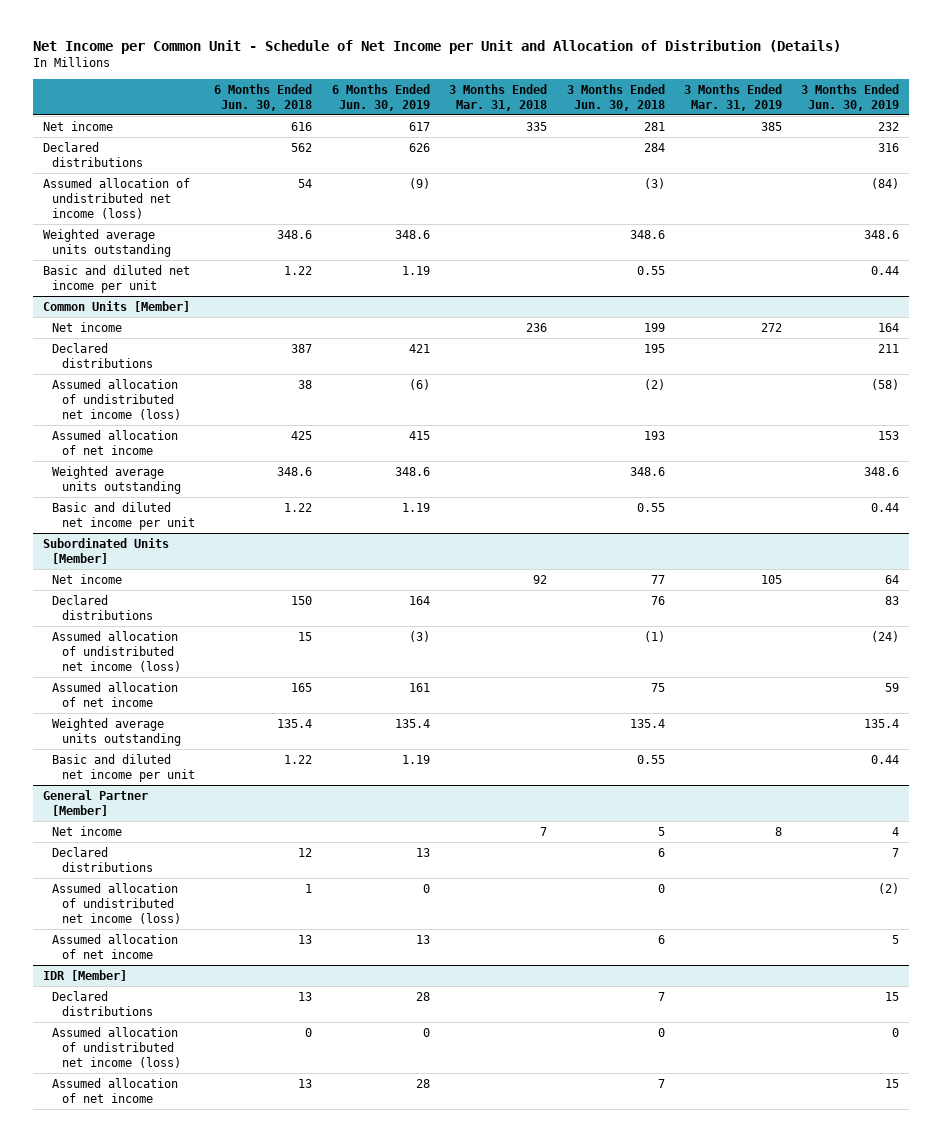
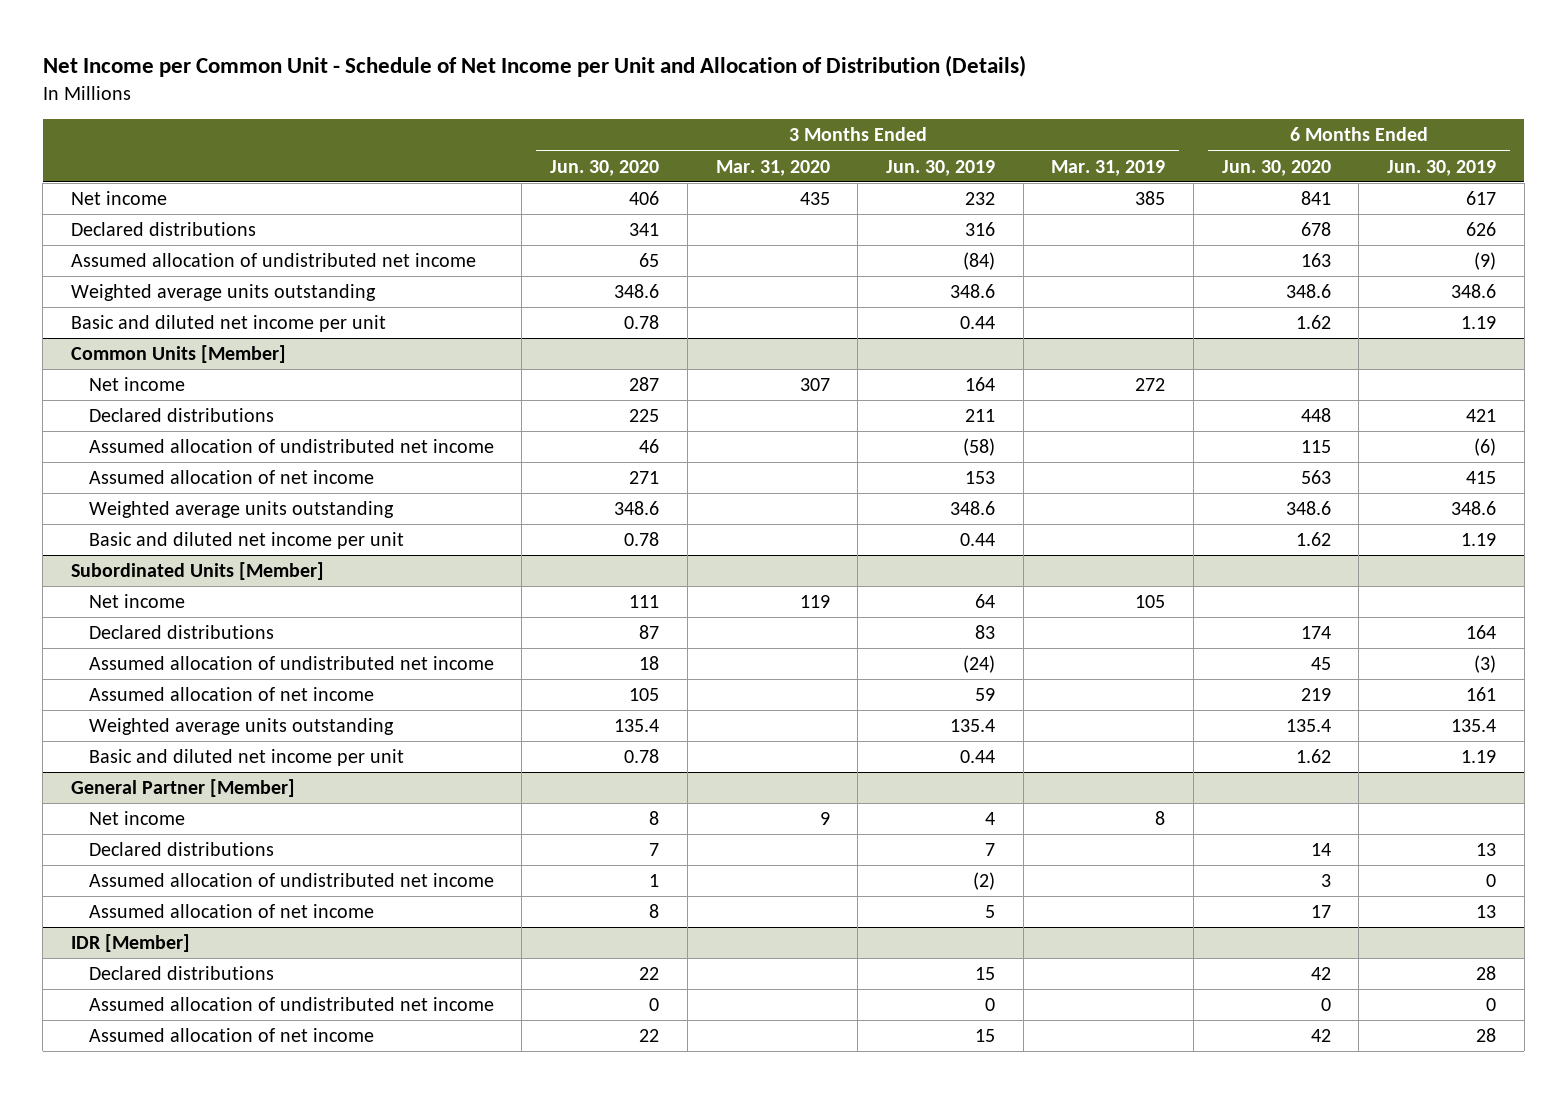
[214,83,313,111] 6 Months Ended Jun. 30, 2018 -> none
[449,83,548,111] 3 Months Ended Mar. 31, 2018 -> none
[566,83,665,111] 3 Months Ended Jun. 30, 2018 -> none
none -> [550,159,660,176] Jun. 30, 2020
none -> [715,159,830,176] Mar. 31, 2020
none -> [1221,159,1331,176] Jun. 30, 2020
[42,177,190,219] Assumed allocation of undistributed net income (loss) -> [71,253,477,268] Assumed allocation of undistributed net income
[52,378,181,420] Assumed allocation of undistributed net income (loss) -> [88,439,494,454] Assumed allocation of undistributed net income
[52,630,181,672] Assumed allocation of undistributed net income (loss) -> [88,656,494,671] Assumed allocation of undistributed net income
[52,882,181,924] Assumed allocation of undistributed net income (loss) -> [88,873,494,888] Assumed allocation of undistributed net income
[52,1026,181,1068] Assumed allocation of undistributed net income (loss) -> [88,997,494,1012] Assumed allocation of undistributed net income

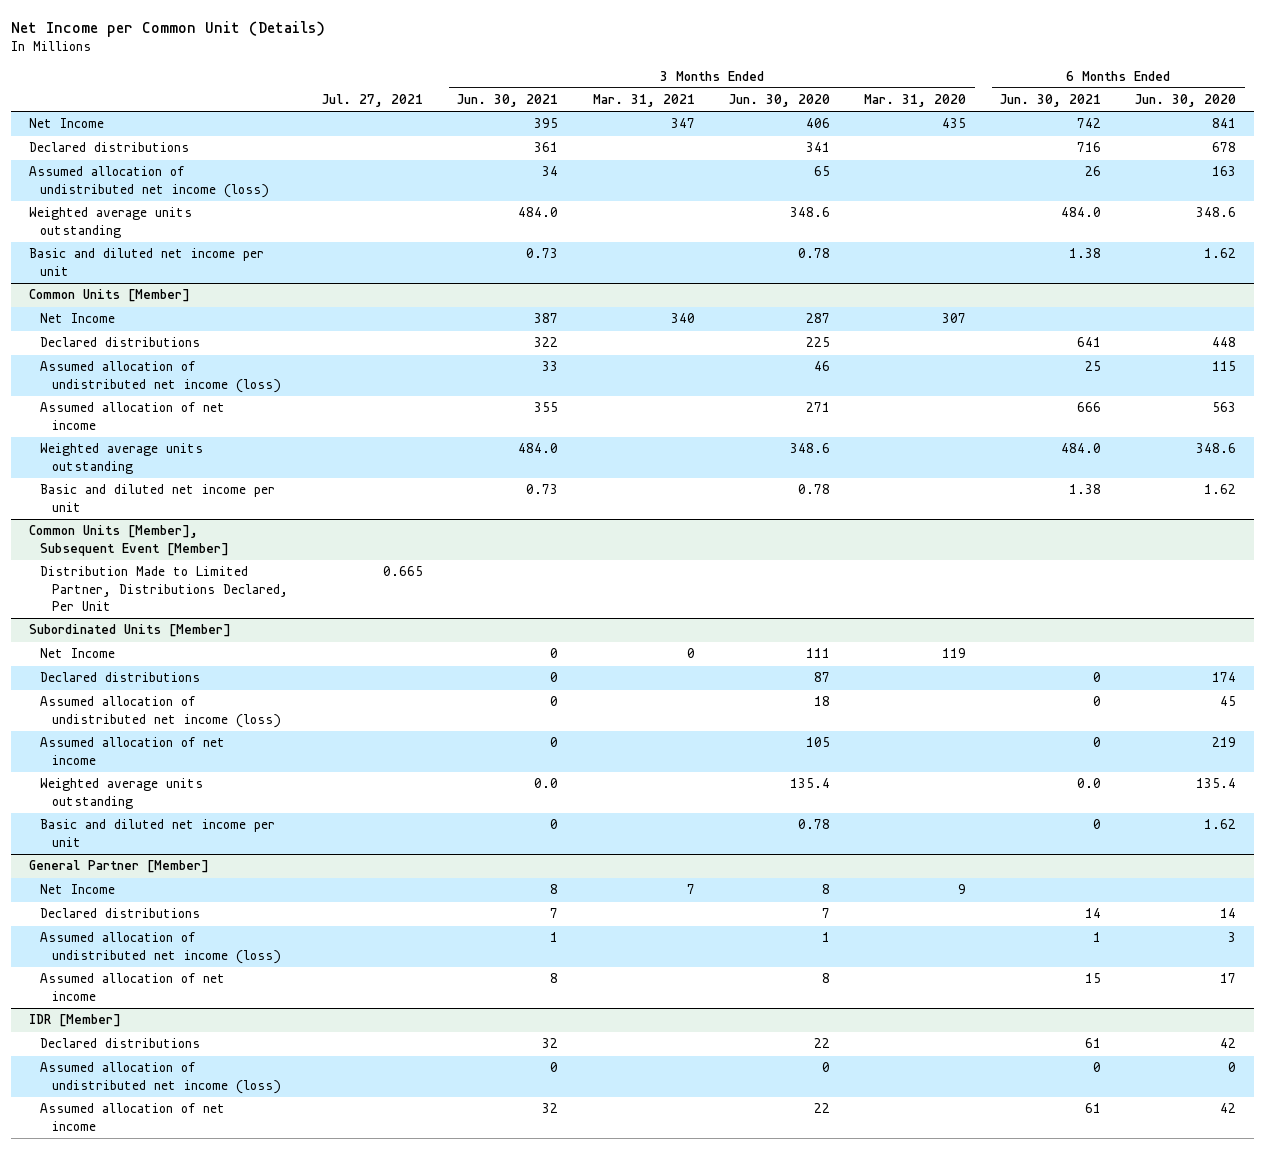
[42,55,1026,78] Net Income per Common Unit - Schedule of Net Income per Unit and Allocation of Distribution (Details) -> [11,20,326,37] Net Income per Common Unit (Details)
[885,159,995,176] Jun. 30, 2019 -> none
[1051,159,1166,176] Mar. 31, 2019 -> none
[1387,159,1497,176] Jun. 30, 2019 -> none
none -> [322,94,424,108] Jul. 27, 2021
none -> [457,94,559,108] Jun. 30, 2021
none -> [592,94,695,108] Mar. 31, 2021
none -> [1000,94,1102,108] Jun. 30, 2021
[71,191,168,206] Net income -> [28,118,104,129] Net Income
[71,253,477,268] Assumed allocation of undistributed net income -> [28,166,270,198] Assumed allocation of undistributed net income (loss)
[88,377,185,392] Net income -> [40,313,116,324] Net Income
[88,439,494,454] Assumed allocation of undistributed net income -> [40,361,281,393] Assumed allocation of undistributed net income (loss)
none -> [28,525,230,556] Common Units [Member], Subsequent Event [Member]
none -> [40,566,288,612] Distribution Made to Limited Partner, Distributions Declared, Per Unit
[88,594,185,609] Net income -> [40,648,116,659] Net Income
[88,656,494,671] Assumed allocation of undistributed net income -> [40,696,281,728] Assumed allocation of undistributed net income (loss)
[88,811,185,826] Net income -> [40,884,116,895] Net Income
[88,873,494,888] Assumed allocation of undistributed net income -> [40,932,281,964] Assumed allocation of undistributed net income (loss)
[88,997,494,1012] Assumed allocation of undistributed net income -> [40,1062,281,1094] Assumed allocation of undistributed net income (loss)

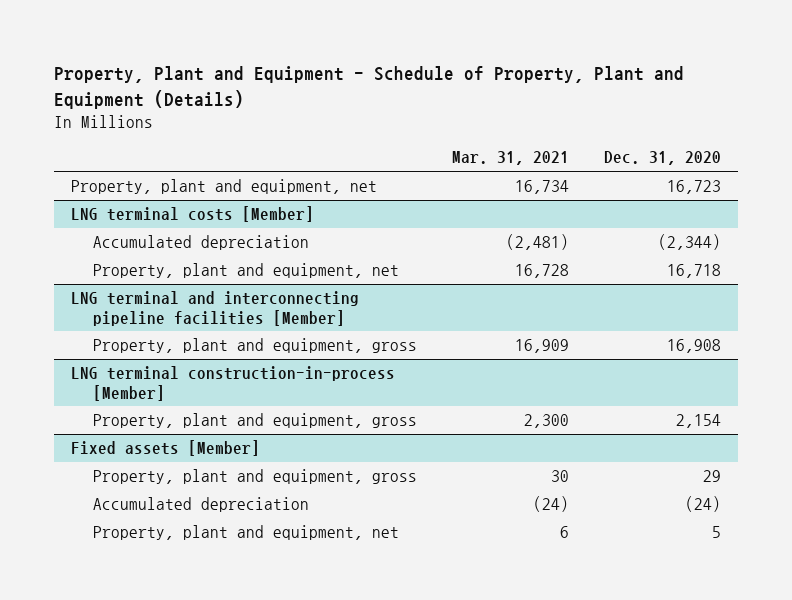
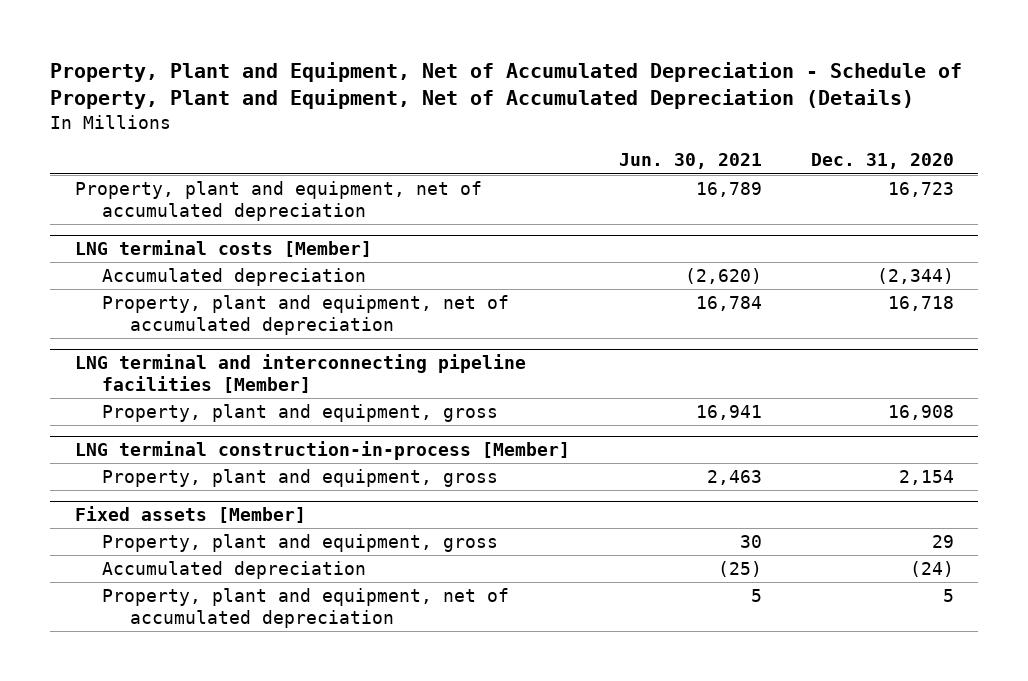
[53,66,684,109] Property, Plant and Equipment - Schedule of Property, Plant and Equipment (Details) -> [50,61,963,109] Property, Plant and Equipment, Net of Accumulated Depreciation - Schedule of Property, Plant and Equipment, Net of Accumulated Depreciation (Details)
[452,151,570,166] Mar. 31, 2021 -> none
none -> [618,153,762,170] Jun. 30, 2021
[71,179,378,195] Property, plant and equipment, net -> [74,181,482,222] Property, plant and equipment, net of accumulated depreciation
[93,263,400,279] Property, plant and equipment, net -> [102,295,510,336] Property, plant and equipment, net of accumulated depreciation
[93,525,400,541] Property, plant and equipment, net -> [102,588,510,629] Property, plant and equipment, net of accumulated depreciation

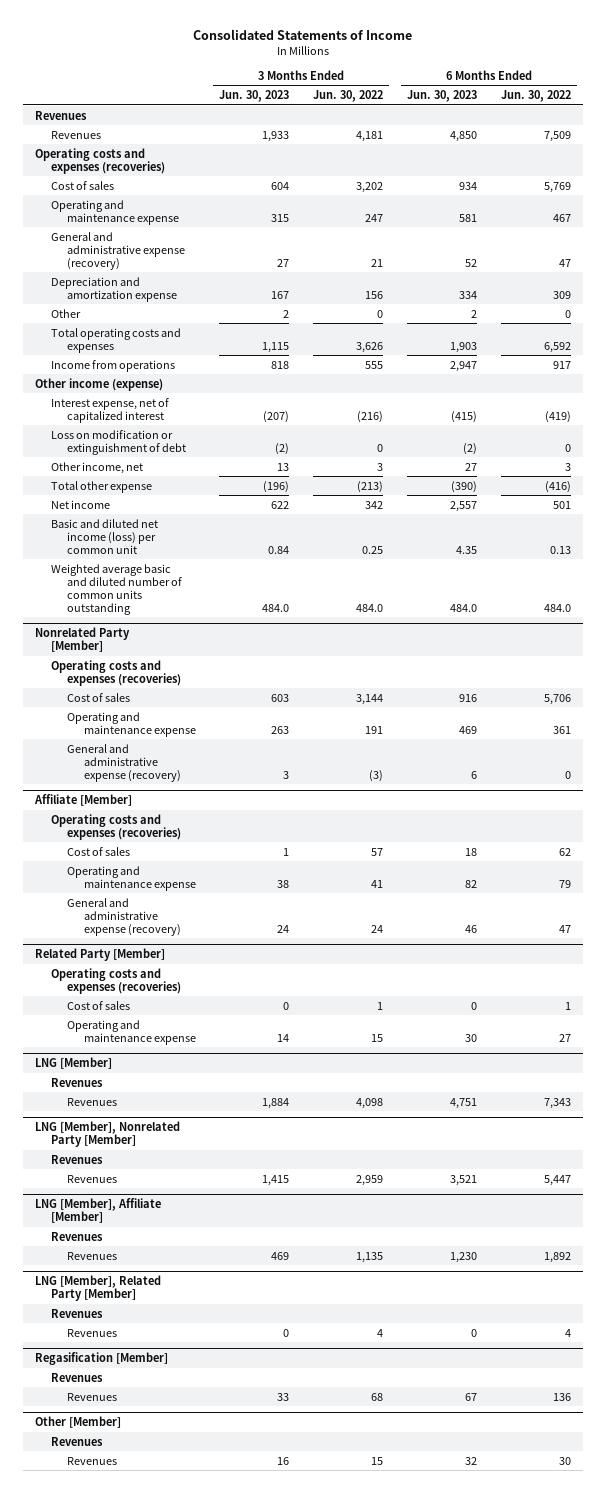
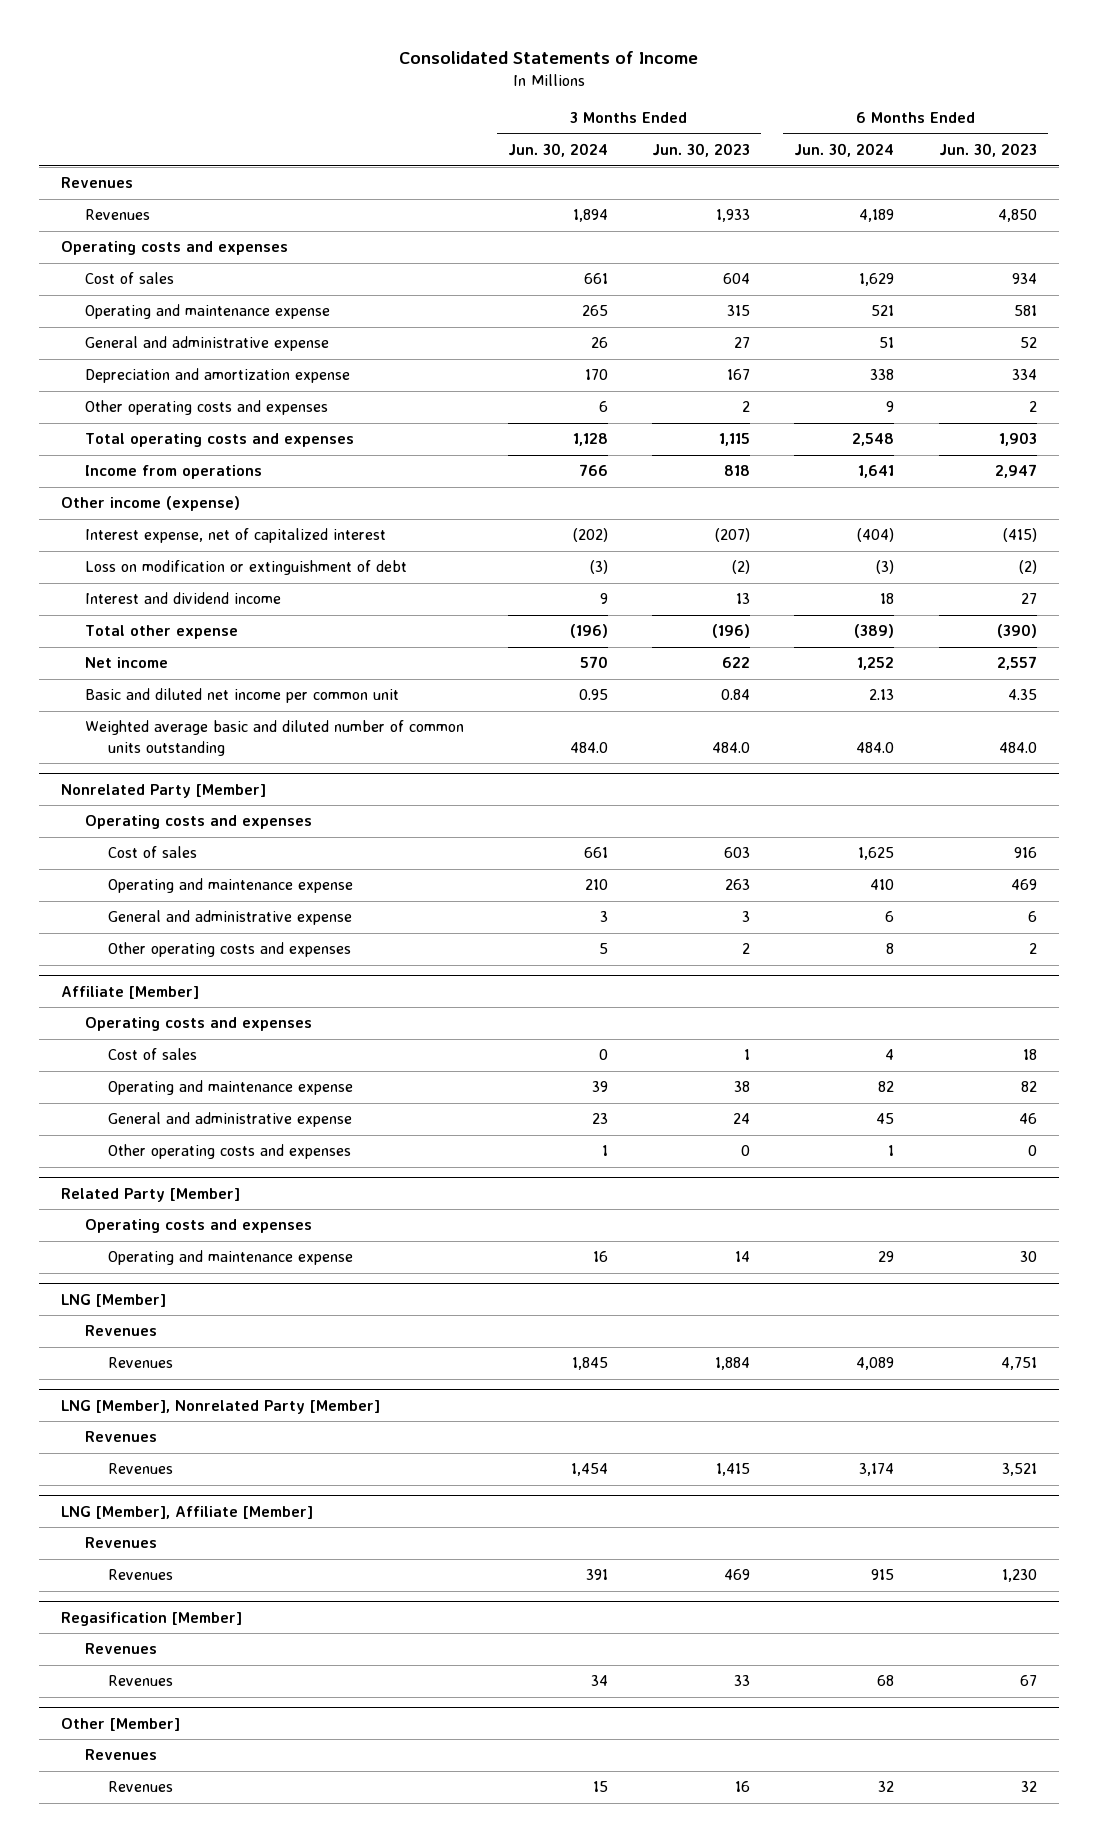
[313,90,384,103] Jun. 30, 2022 -> none
[500,90,571,103] Jun. 30, 2022 -> none
none -> [507,143,608,158] Jun. 30, 2024
none -> [794,143,895,158] Jun. 30, 2024
[34,147,166,174] Operating costs and expenses (recoveries) -> [60,241,288,256] Operating costs and expenses
[51,231,186,270] General and administrative expense (recovery) -> [84,336,329,352] General and administrative expense
[51,308,82,318] Other -> [84,400,328,416] Other operating costs and expenses
[51,461,144,474] Other income, net -> [84,592,281,605] Interest and dividend income
[51,518,159,554] Basic and diluted net income (loss) per common unit -> [84,688,399,704] Basic and diluted net income per common unit
[51,659,182,686] Operating costs and expenses (recoveries) -> [84,815,312,830] Operating costs and expenses
[67,743,181,782] General and administrative expense (recovery) -> [108,910,353,926] General and administrative expense
none -> [108,942,352,958] Other operating costs and expenses
[51,813,182,840] Operating costs and expenses (recoveries) -> [84,1017,312,1032] Operating costs and expenses
[67,897,181,936] General and administrative expense (recovery) -> [108,1112,353,1128] General and administrative expense
none -> [108,1144,352,1160] Other operating costs and expenses
[67,1000,131,1010] Cost of sales -> none
[51,967,182,994] Operating costs and expenses (recoveries) -> [84,1219,312,1234] Operating costs and expenses
[34,1275,161,1302] LNG [Member], Related Party [Member] -> none
[51,1308,104,1318] Revenues -> none
[67,1328,118,1337] Revenues -> none

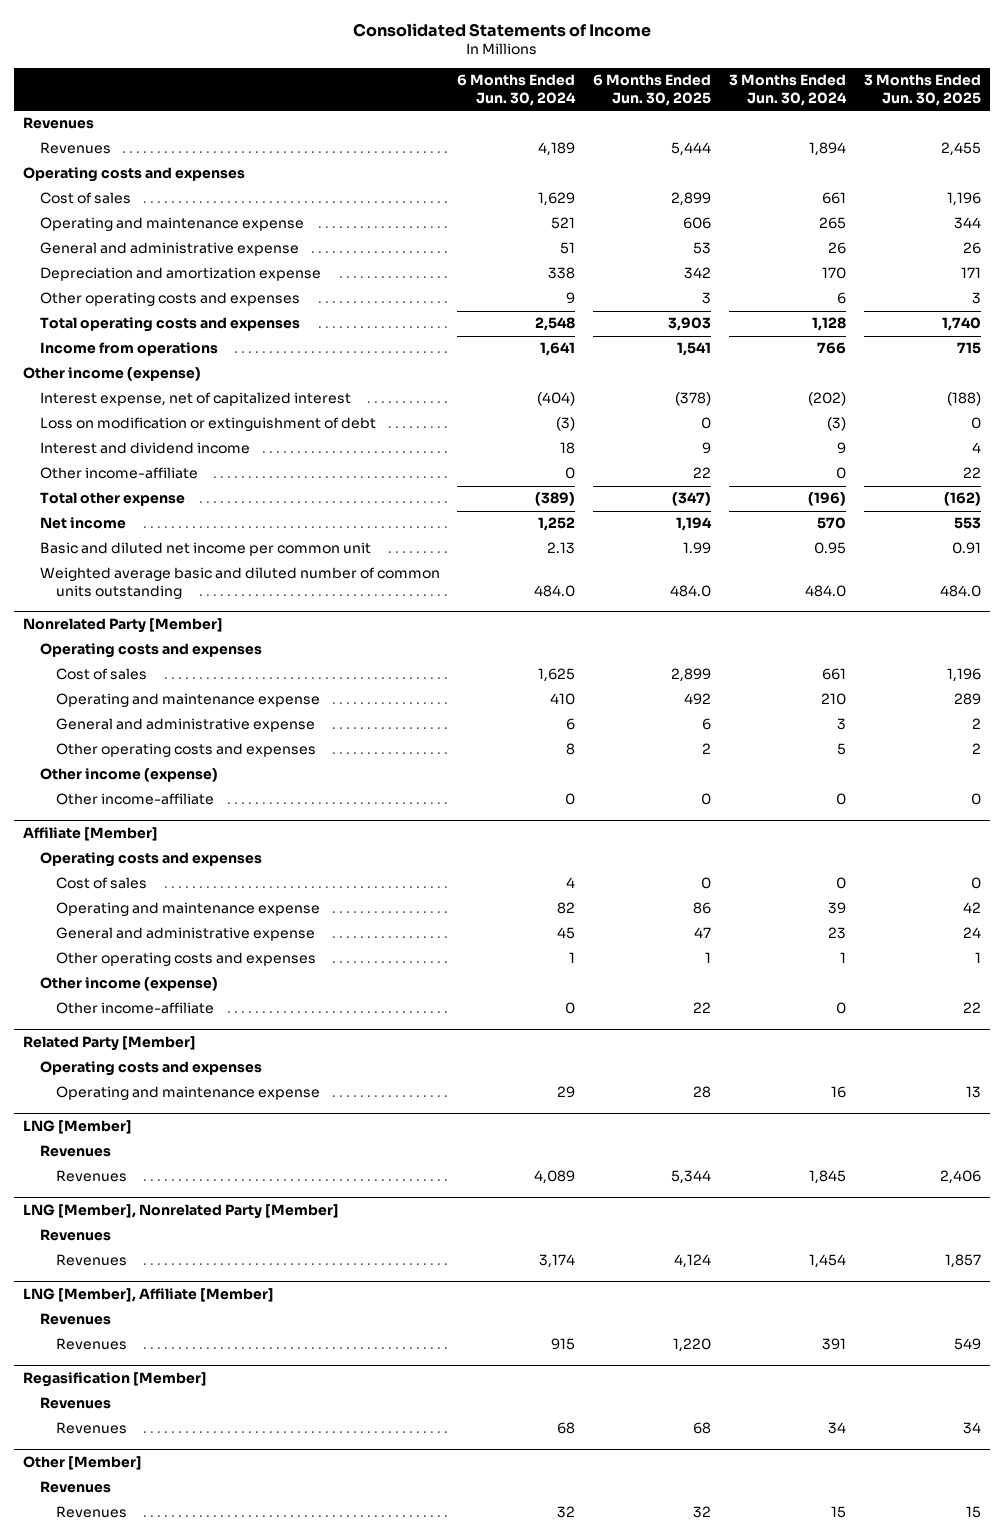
[652,143,751,158] Jun. 30, 2023 -> none
[938,143,1037,158] Jun. 30, 2023 -> none
none -> [593,74,712,106] 6 Months Ended Jun. 30, 2025
none -> [864,74,982,106] 3 Months Ended Jun. 30, 2025
none -> [39,467,198,480] Other income-affiliate
none -> [39,768,218,783] Other income (expense)
none -> [55,793,214,806] Other income-affiliate
none -> [39,977,218,992] Other income (expense)
none -> [55,1002,214,1015] Other income-affiliate

